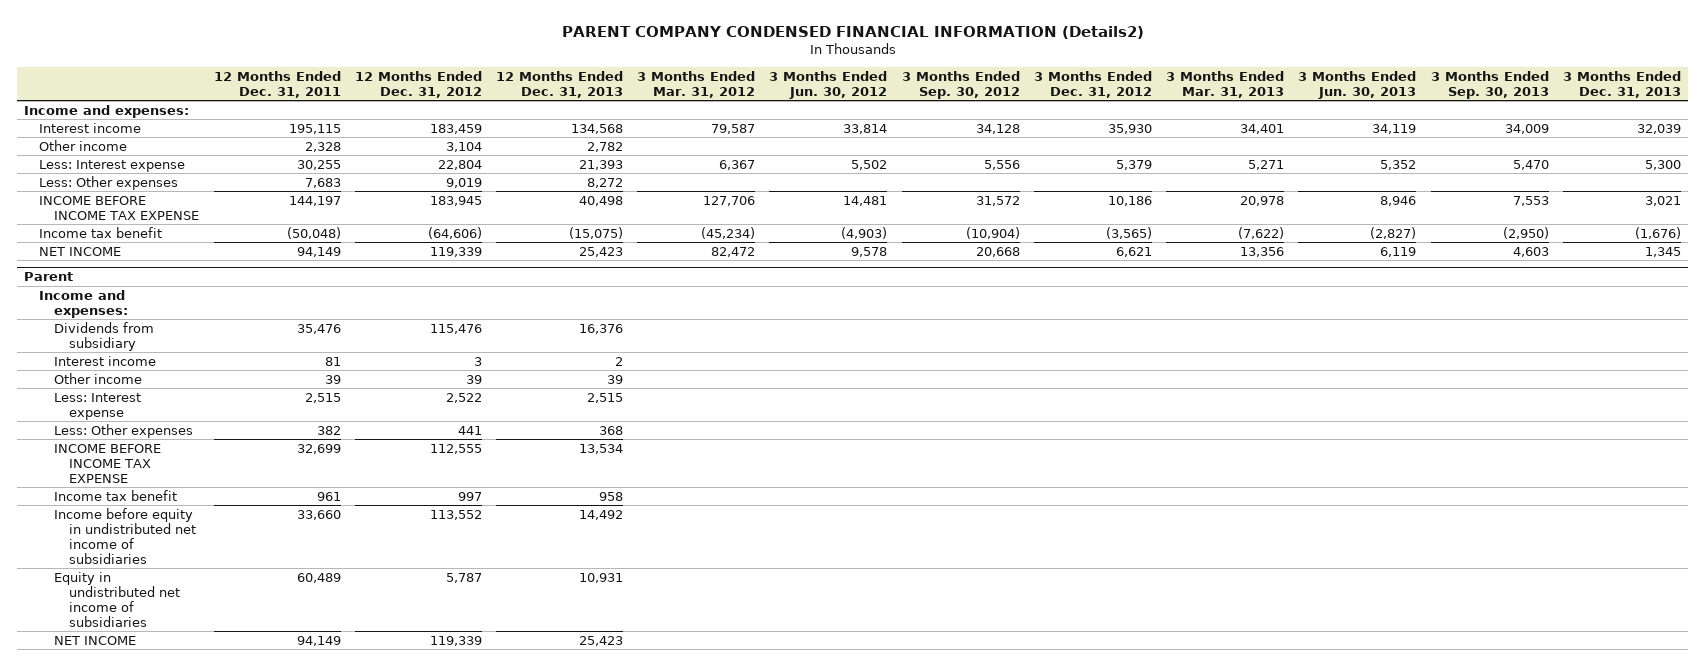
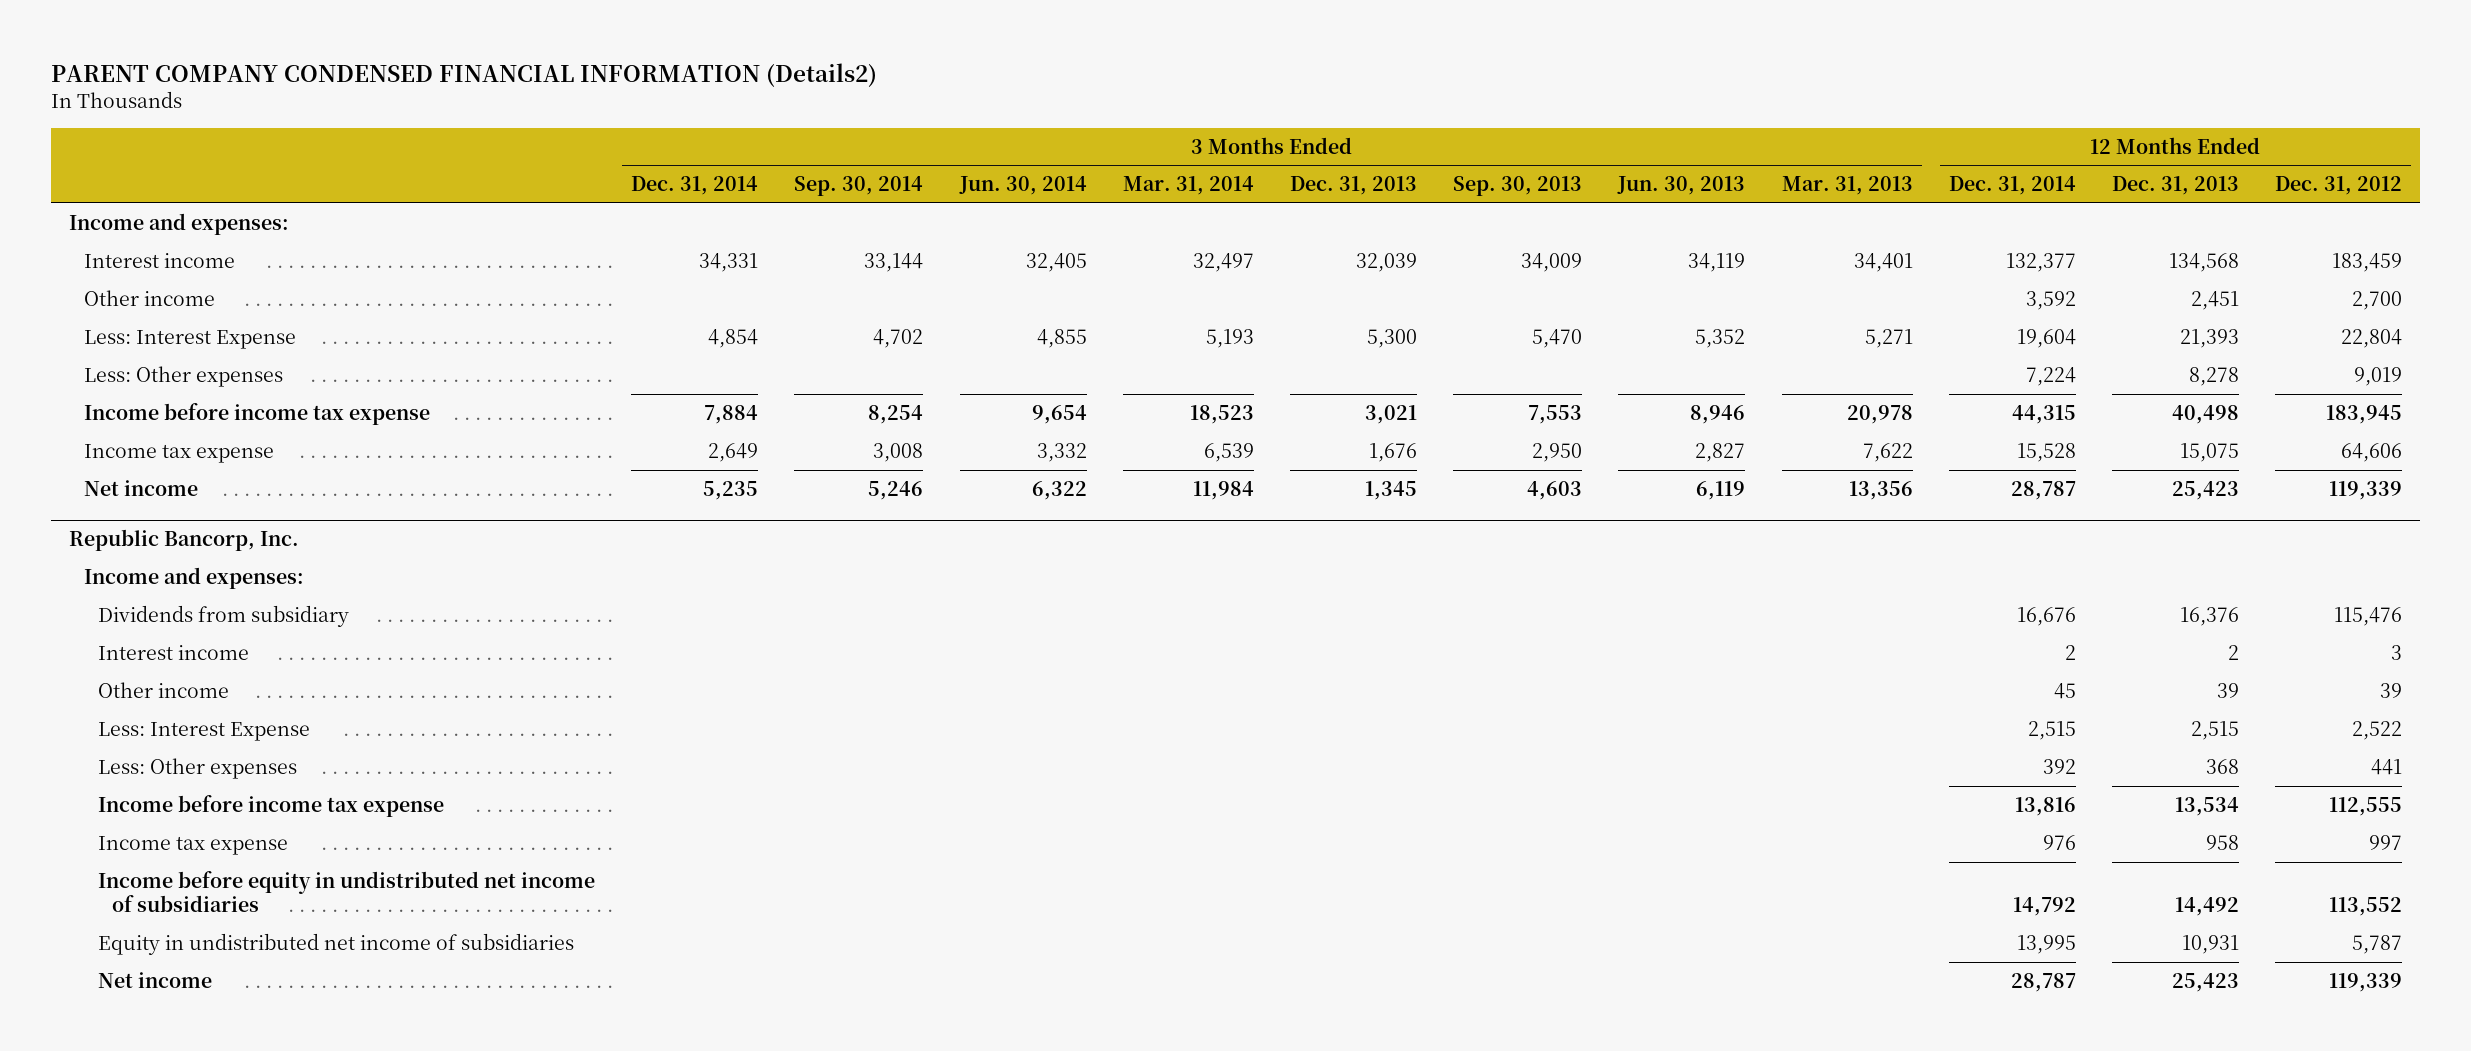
[213,70,341,98] 12 Months Ended Dec. 31, 2011 -> none
[637,70,756,98] 3 Months Ended Mar. 31, 2012 -> none
[769,70,888,99] 3 Months Ended Jun. 30, 2012 -> none
[901,70,1020,99] 3 Months Ended Sep. 30, 2012 -> none
[1033,70,1152,98] 3 Months Ended Dec. 31, 2012 -> none
none -> [631,176,759,196] Dec. 31, 2014
none -> [794,176,924,197] Sep. 30, 2014
none -> [958,176,1087,196] Jun. 30, 2014
none -> [1122,176,1254,196] Mar. 31, 2014
none -> [1948,176,2076,196] Dec. 31, 2014
[24,272,74,282] Parent -> none
[445,141,482,152] 3,104 -> [2352,290,2403,310] 2,700
[587,141,624,152] 2,782 -> [2190,290,2239,310] 2,451
[39,159,186,172] Less: Interest expense -> [83,329,296,349] Less: Interest Expense
[587,177,624,188] 8,272 -> [2188,366,2239,386] 8,278
[39,195,200,220] INCOME BEFORE INCOME TAX EXPENSE -> [83,402,430,425] Income before income tax expense
[39,226,163,238] Income tax benefit -> [83,443,274,463] Income tax expense
[427,226,482,239] (64,606) -> [2341,442,2403,462] 64,606
[569,226,624,239] (15,075) -> [2179,442,2239,462] 15,075
[1238,226,1285,239] (7,622) -> [1862,442,1913,462] 7,622
[1370,226,1417,239] (2,827) -> [1695,442,1746,462] 2,827
[1502,226,1549,239] (2,950) -> [1532,442,1583,462] 2,950
[1634,226,1681,239] (1,676) -> [1369,442,1418,462] 1,676
[39,246,122,256] NET INCOME -> [83,479,198,496] Net income
none -> [69,528,300,551] Republic Bancorp, Inc.
[54,392,142,420] Less: Interest expense -> [98,721,311,741] Less: Interest Expense
[54,443,162,483] INCOME BEFORE INCOME TAX EXPENSE -> [98,794,445,817] Income before income tax expense
[54,489,178,501] Income tax benefit -> [98,835,289,855] Income tax expense
[54,635,137,645] NET INCOME -> [98,971,213,988] Net income

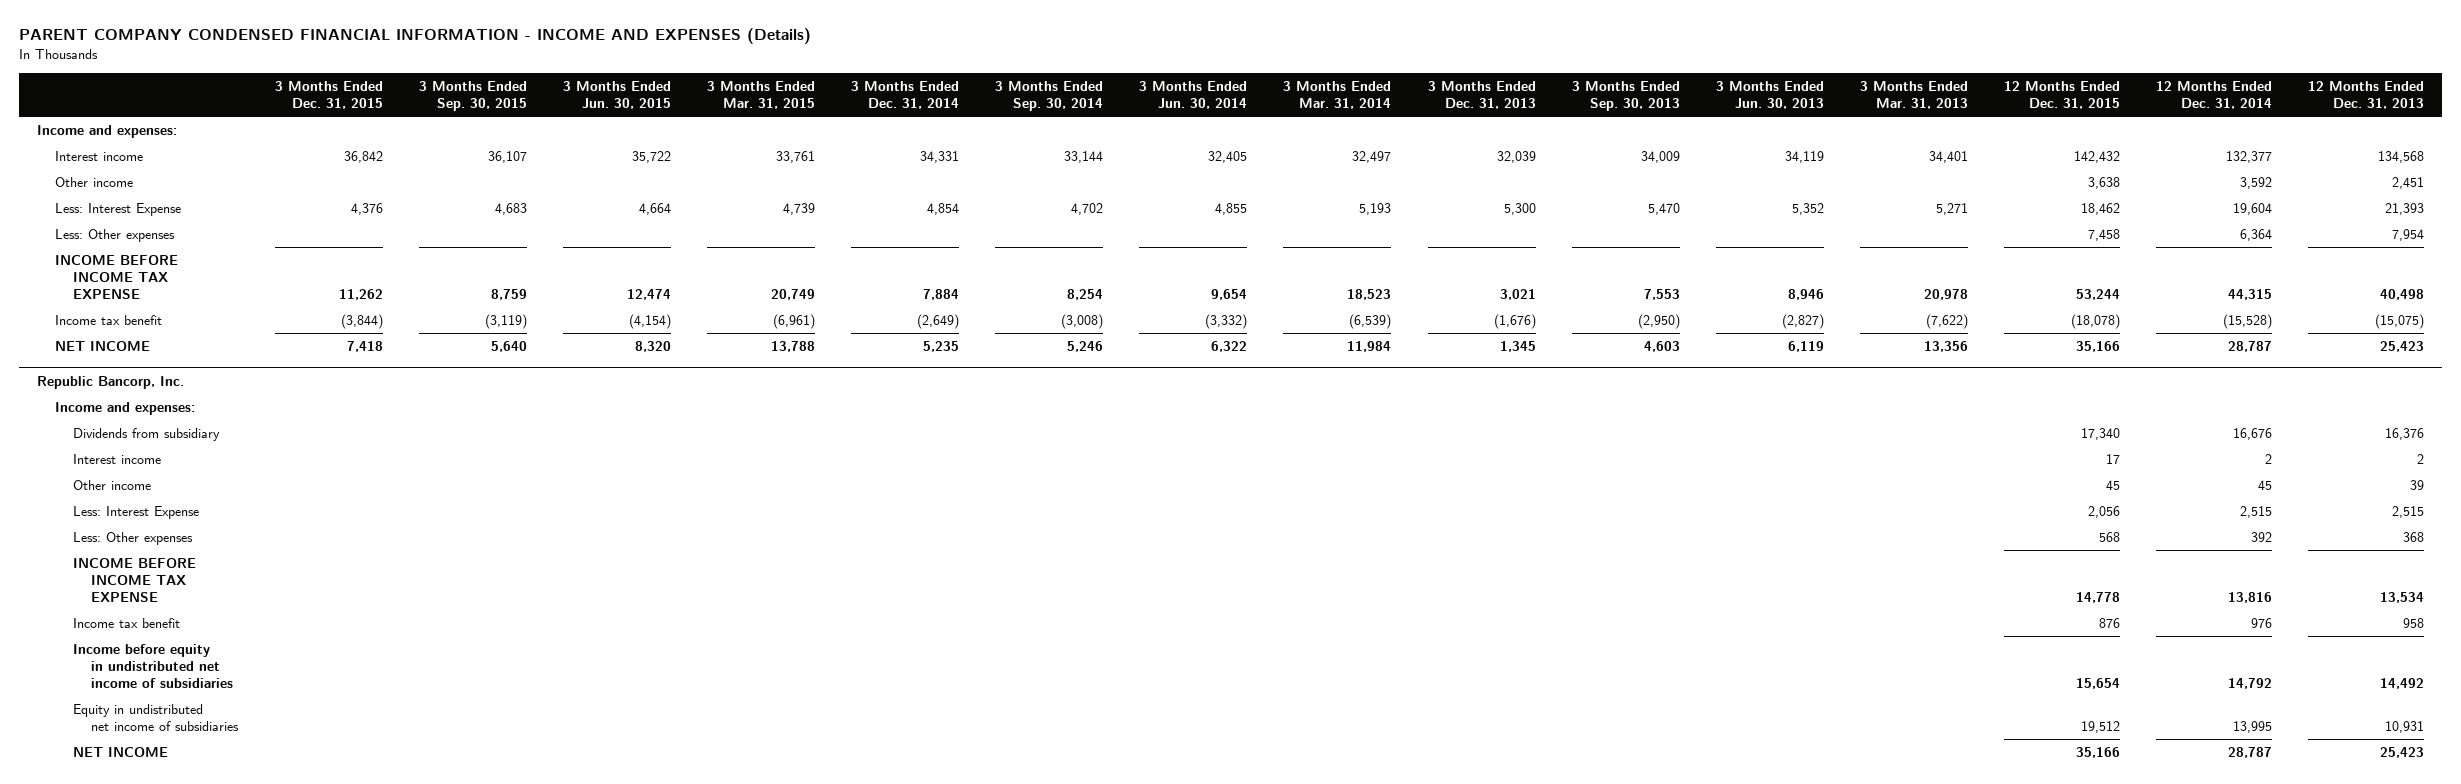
[51,62,878,87] PARENT COMPANY CONDENSED FINANCIAL INFORMATION (Details2) -> [18,28,811,45] PARENT COMPANY CONDENSED FINANCIAL INFORMATION - INCOME AND EXPENSES (Details)
[2275,176,2403,196] Dec. 31, 2012 -> none
none -> [274,81,383,110] 3 Months Ended Dec. 31, 2015
none -> [418,81,527,112] 3 Months Ended Sep. 30, 2015
none -> [562,81,671,110] 3 Months Ended Jun. 30, 2015
none -> [706,81,815,110] 3 Months Ended Mar. 31, 2015
none -> [2004,81,2121,110] 12 Months Ended Dec. 31, 2015
[2025,366,2076,386] 7,224 -> [2240,229,2273,242] 6,364
[2188,366,2239,386] 8,278 -> [2392,229,2425,242] 7,954
[83,402,430,425] Income before income tax expense -> [54,255,178,299] INCOME BEFORE INCOME TAX EXPENSE
[83,443,274,463] Income tax expense -> [54,315,162,326] Income tax benefit
[708,442,759,462] 2,649 -> [917,314,960,330] (2,649)
[873,442,924,462] 3,008 -> [1061,314,1104,330] (3,008)
[1036,442,1087,462] 3,332 -> [1205,314,1248,330] (3,332)
[1203,442,1254,462] 6,539 -> [1349,314,1392,330] (6,539)
[1369,442,1418,462] 1,676 -> [1493,314,1536,330] (1,676)
[1532,442,1583,462] 2,950 -> [1637,314,1680,330] (2,950)
[1695,442,1746,462] 2,827 -> [1781,314,1824,330] (2,827)
[1862,442,1913,462] 7,622 -> [1925,314,1968,330] (7,622)
[2016,442,2076,462] 15,528 -> [2223,314,2273,330] (15,528)
[2179,442,2239,462] 15,075 -> [2375,314,2425,330] (15,075)
[83,479,198,496] Net income -> [54,341,150,352] NET INCOME
[98,794,445,817] Income before income tax expense -> [73,558,197,602] INCOME BEFORE INCOME TAX EXPENSE
[98,835,289,855] Income tax expense -> [73,618,181,629] Income tax benefit
[98,971,213,988] Net income -> [73,747,169,758] NET INCOME

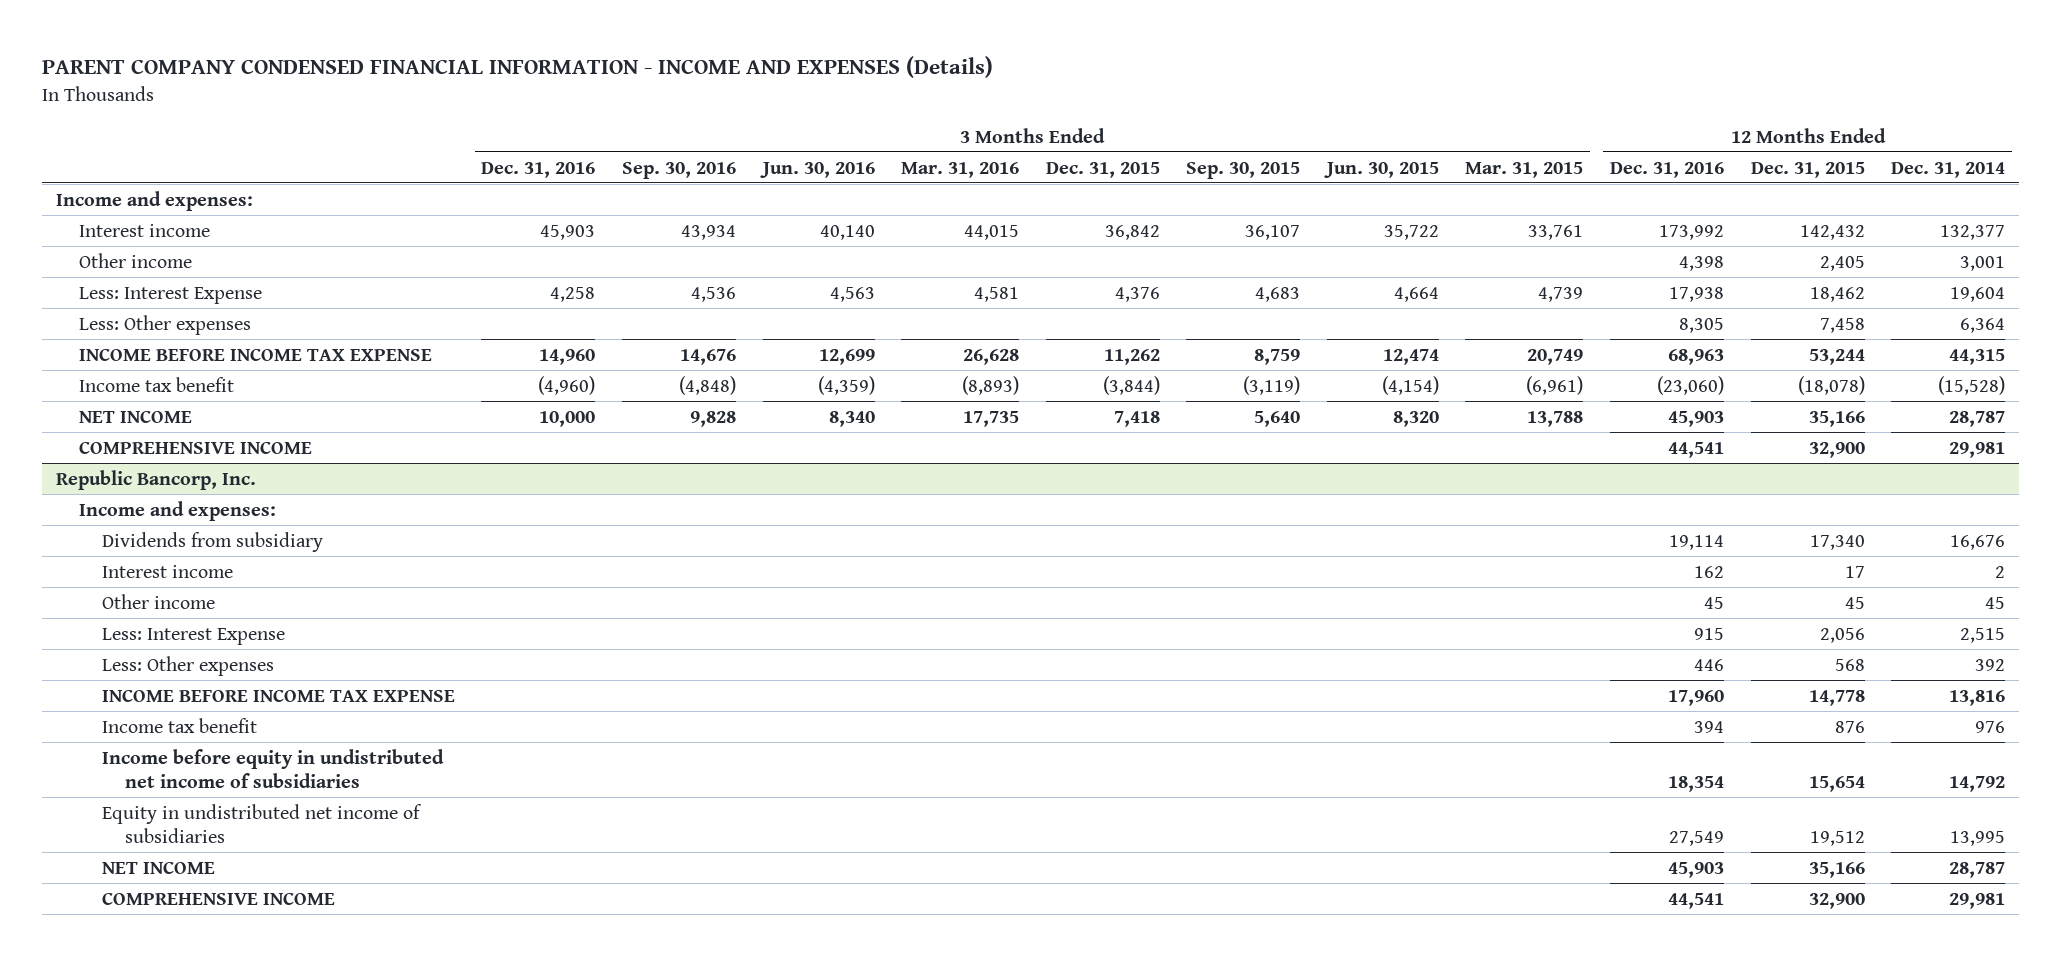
[851,81,960,110] 3 Months Ended Dec. 31, 2014 -> none
[995,81,1104,112] 3 Months Ended Sep. 30, 2014 -> none
[1139,81,1248,110] 3 Months Ended Jun. 30, 2014 -> none
[1283,81,1392,110] 3 Months Ended Mar. 31, 2014 -> none
[1427,81,1536,110] 3 Months Ended Dec. 31, 2013 -> none
[1571,81,1680,112] 3 Months Ended Sep. 30, 2013 -> none
[1715,81,1824,110] 3 Months Ended Jun. 30, 2013 -> none
[1859,81,1968,110] 3 Months Ended Mar. 31, 2013 -> none
[2308,81,2425,110] 12 Months Ended Dec. 31, 2013 -> none
none -> [481,161,596,178] Dec. 31, 2016
none -> [621,161,736,179] Sep. 30, 2016
none -> [759,161,875,178] Jun. 30, 2016
none -> [901,161,1020,178] Mar. 31, 2016
none -> [1610,161,1725,178] Dec. 31, 2016
[2088,177,2121,190] 3,638 -> [1819,255,1865,271] 2,405
[2240,177,2273,190] 3,592 -> [1960,255,2006,271] 3,001
none -> [78,440,312,454] COMPREHENSIVE INCOME
none -> [101,891,335,905] COMPREHENSIVE INCOME

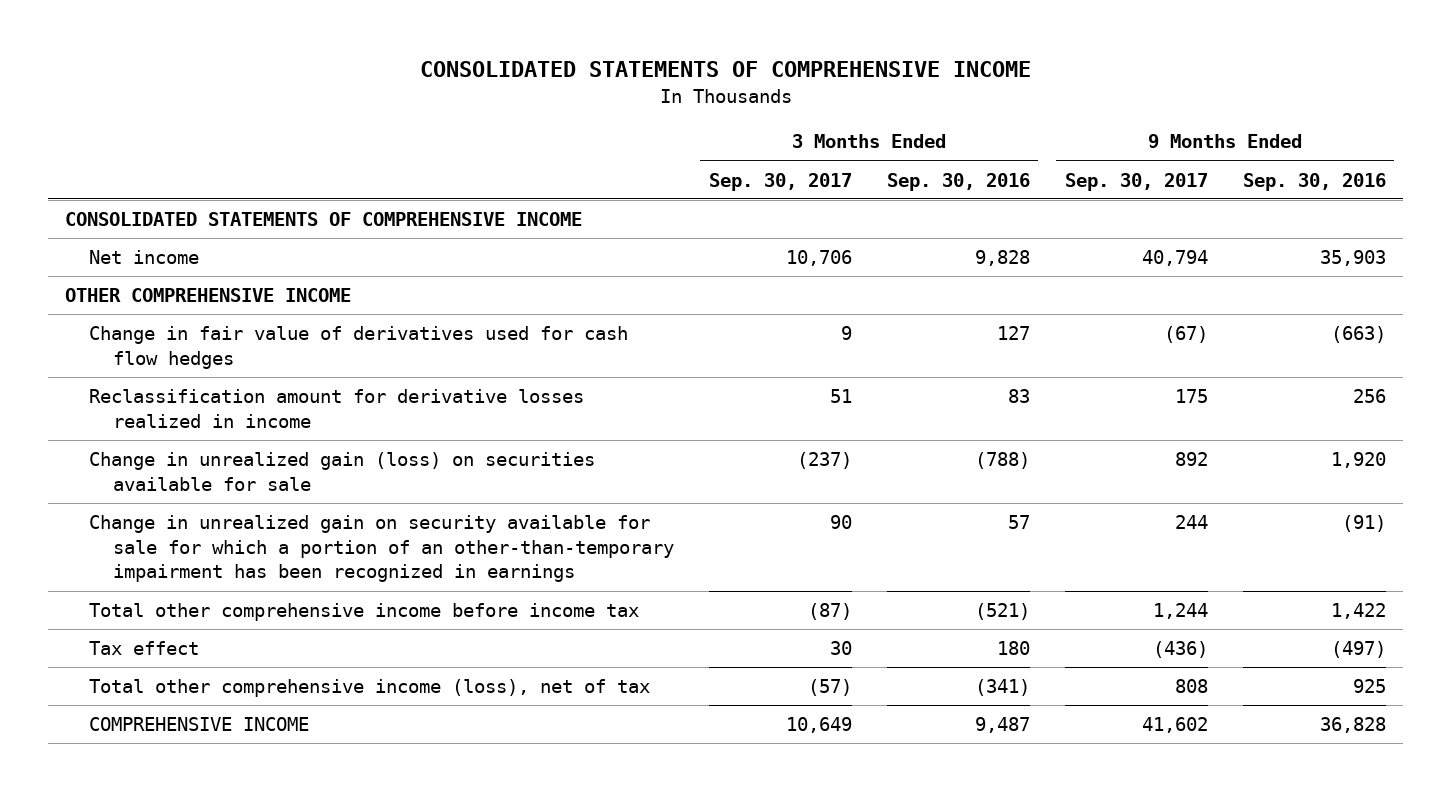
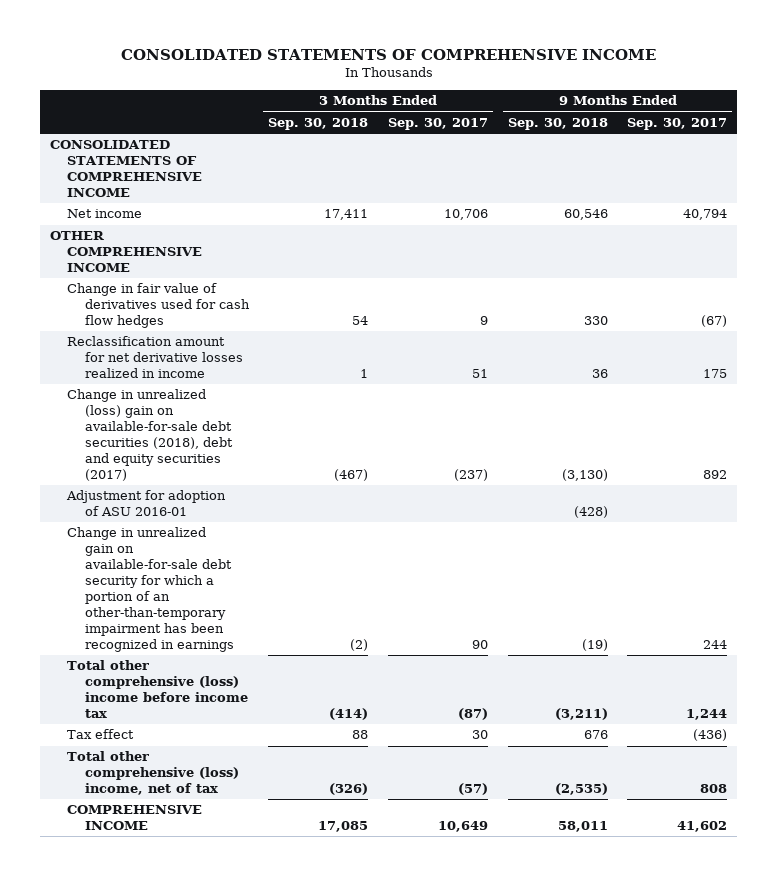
[886,172,1030,191] Sep. 30, 2016 -> none
[1242,172,1386,191] Sep. 30, 2016 -> none
none -> [268,117,369,130] Sep. 30, 2018
none -> [507,117,608,130] Sep. 30, 2018
[88,389,584,428] Reclassification amount for derivative losses realized in income -> [67,336,243,379] Reclassification amount for net derivative losses realized in income
[88,452,595,491] Change in unrealized gain (loss) on securities available for sale -> [67,389,233,482] Change in unrealized (loss) gain on available-for-sale debt securities (2018), debt and equity securities (2017)
none -> [66,490,227,517] Adjustment for adoption of ASU 2016-01
[88,515,674,583] Change in unrealized gain on security available for sale for which a portion of an other-than-temporary impairment has been recognized in earnings -> [67,527,234,652] Change in unrealized gain on available-for-sale debt security for which a portion of an other-than-temporary impairment has been recognized in earnings
[88,603,639,622] Total other comprehensive income before income tax -> [67,660,248,719] Total other comprehensive (loss) income before income tax
[88,679,650,698] Total other comprehensive income (loss), net of tax -> [67,751,239,796] Total other comprehensive (loss) income, net of tax

